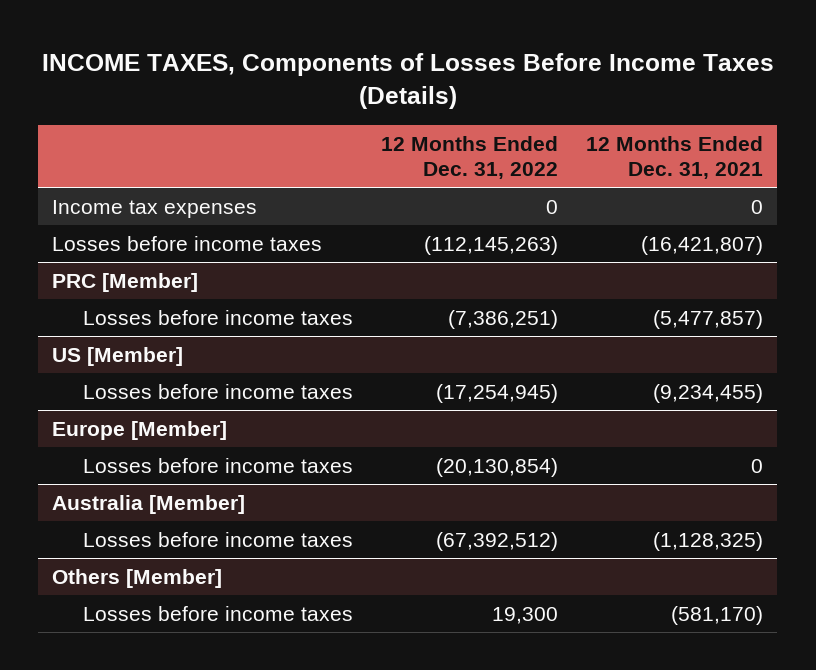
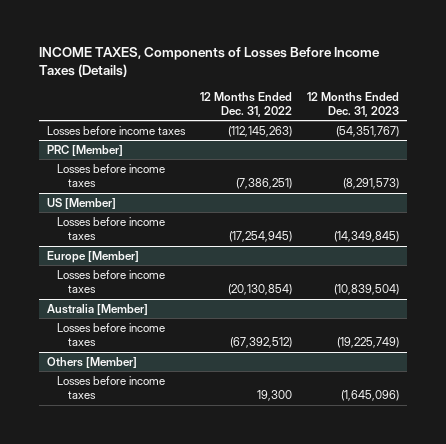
[586,135,764,180] 12 Months Ended Dec. 31, 2021 -> none
none -> [306,91,399,118] 12 Months Ended Dec. 31, 2023
[52,199,258,218] Income tax expenses -> none

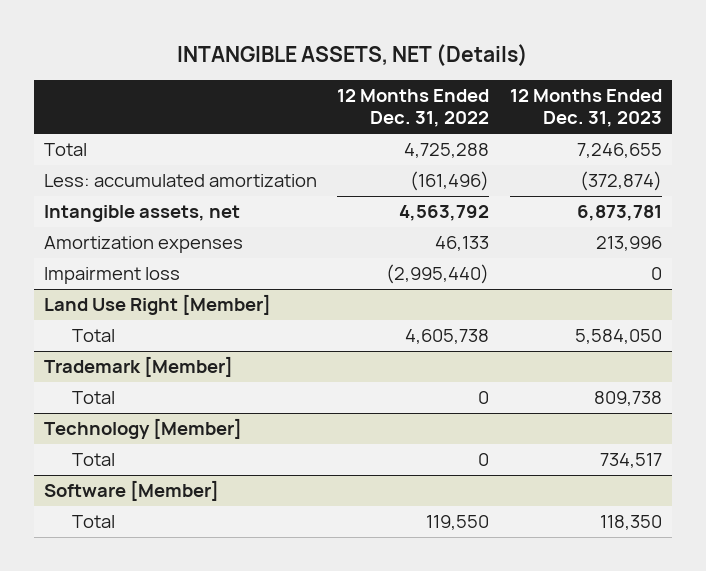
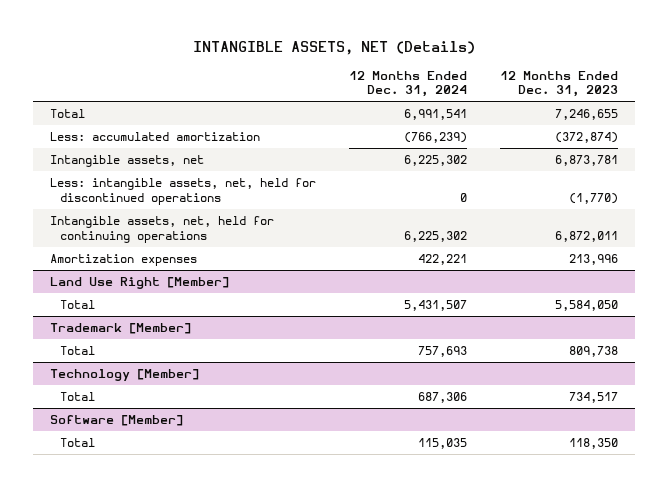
[337,89,490,128] 12 Months Ended Dec. 31, 2022 -> none
none -> [348,70,467,98] 12 Months Ended Dec. 31, 2024
none -> [49,178,316,205] Less: intangible assets, net, held for discontinued operations
none -> [49,216,274,243] Intangible assets, net, held for continuing operations
[43,267,180,285] Impairment loss -> none

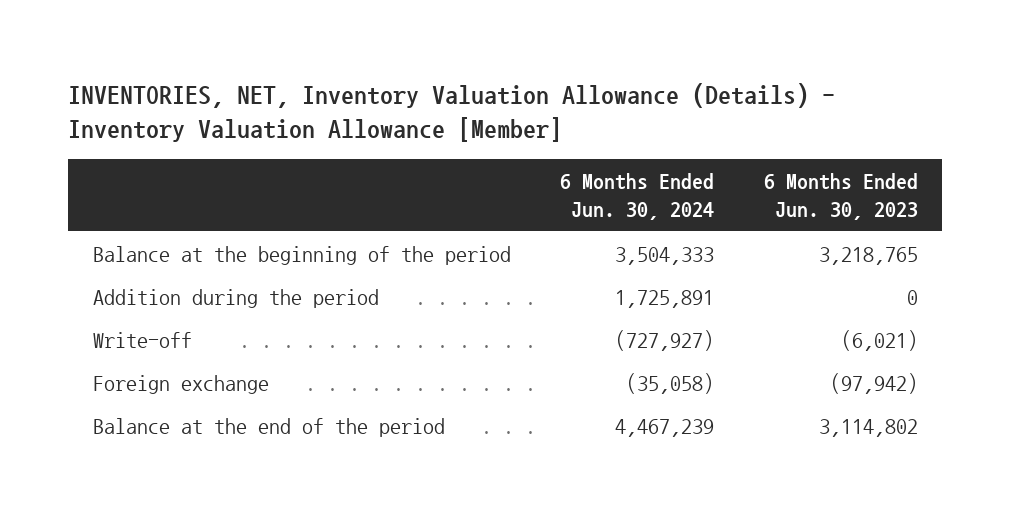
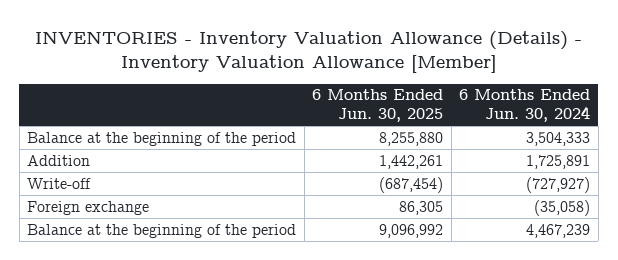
[68,82,836,143] INVENTORIES, NET, Inventory Valuation Allowance (Details) - Inventory Valuation Allowance [Member] -> [34,30,582,73] INVENTORIES - Inventory Valuation Allowance (Details) - Inventory Valuation Allowance [Member]
[763,172,918,221] 6 Months Ended Jun. 30, 2023 -> none
none -> [312,89,444,123] 6 Months Ended Jun. 30, 2025
[93,288,380,308] Addition during the period -> [27,154,91,166] Addition
[93,417,446,437] Balance at the end of the period -> [27,223,297,238] Balance at the beginning of the period

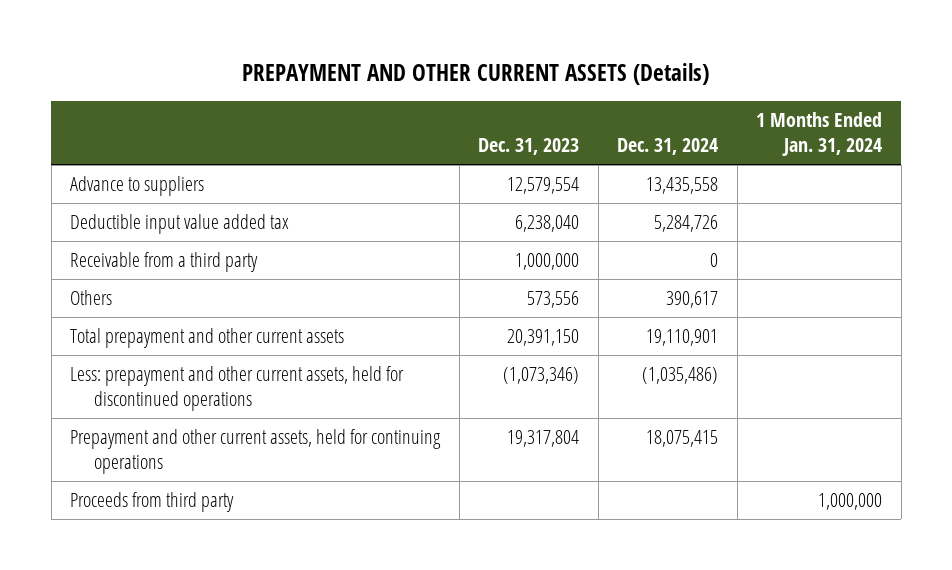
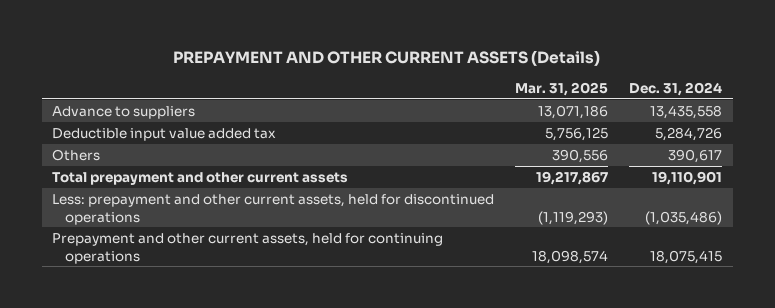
[478,137,580,155] Dec. 31, 2023 -> none
[756,112,883,156] 1 Months Ended Jan. 31, 2024 -> none
none -> [515,81,609,96] Mar. 31, 2025
[70,252,259,273] Receivable from a third party -> none
[70,492,235,513] Proceeds from third party -> none

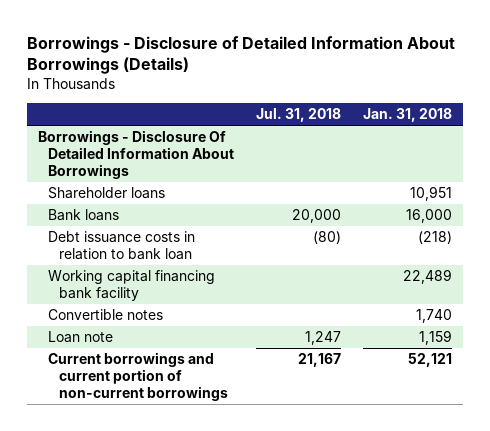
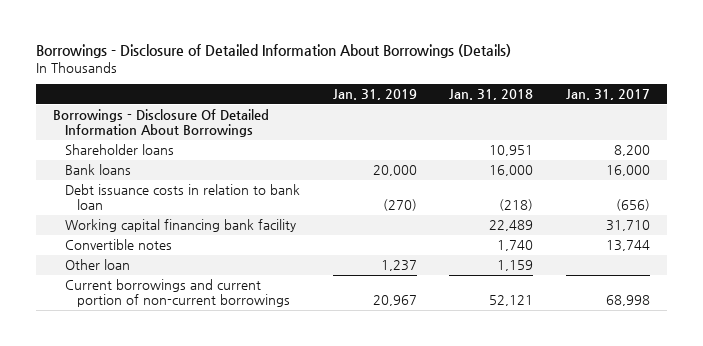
[256,108,342,123] Jul. 31, 2018 -> none
none -> [332,89,417,101] Jan. 31, 2019
none -> [566,89,651,101] Jan. 31, 2017
[48,331,114,344] Loan note -> [64,259,130,271] Other loan

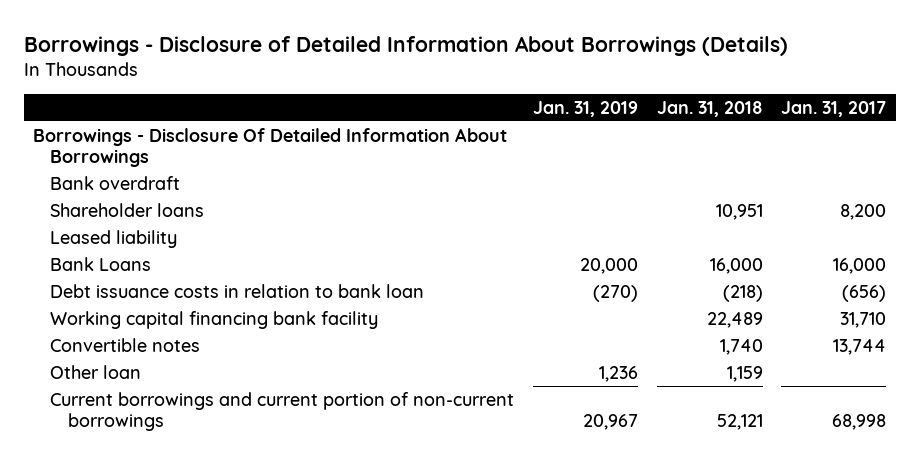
none -> [50,175,181,190] Bank overdraft
none -> [50,229,178,248] Leased liability
[64,164,131,176] Bank loans -> [50,256,152,271] Bank Loans
[380,260,417,272] 1,237 -> [599,365,639,382] 1,236

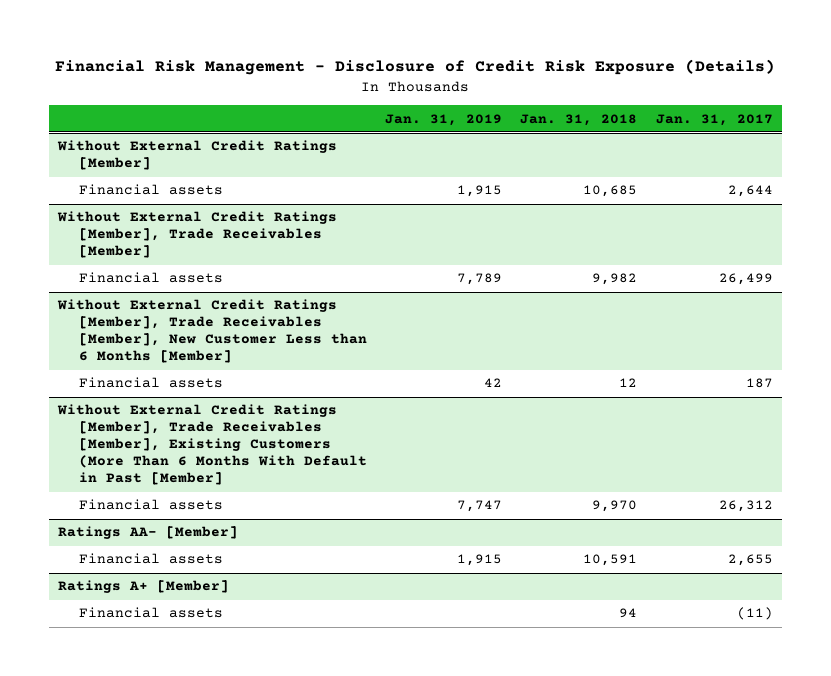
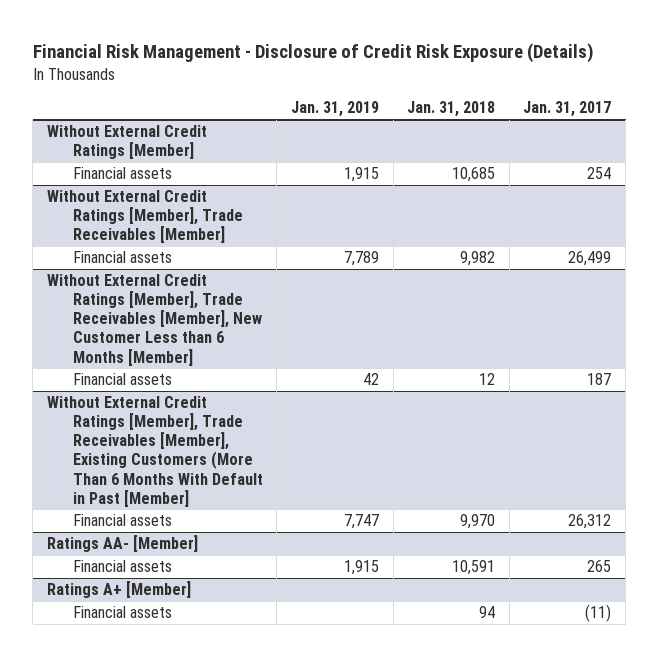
[727,185,773,198] 2,644 -> [587,167,612,180] 254
[727,554,773,567] 2,655 -> [587,560,612,573] 265

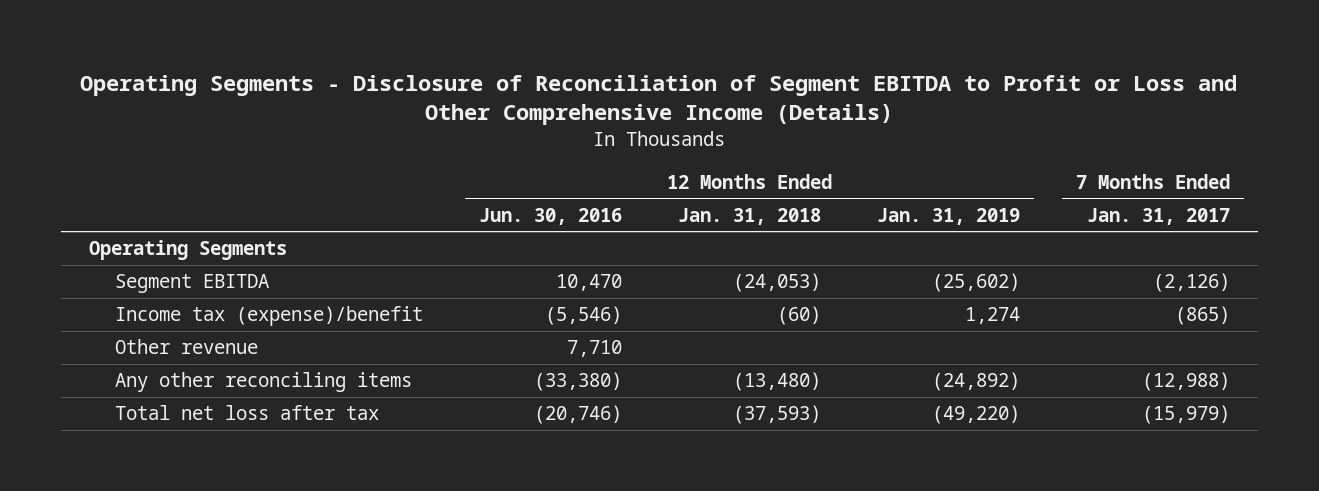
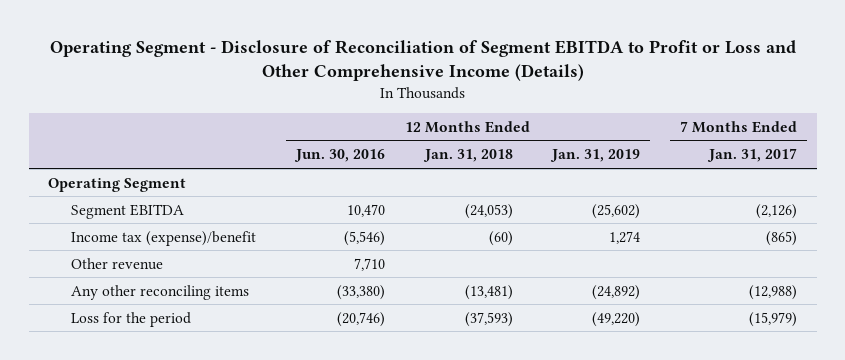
[80,74,1238,126] Operating Segments - Disclosure of Reconciliation of Segment EBITDA to Profit or Loss and Other Comprehensive Income (Details) -> [49,39,796,81] Operating Segment - Disclosure of Reconciliation of Segment EBITDA to Profit or Loss and Other Comprehensive Income (Details)
[88,240,287,261] Operating Segments -> [48,177,187,192] Operating Segment
[733,372,822,392] (13,480) -> [464,284,513,300] (13,481)
[115,405,380,421] Total net loss after tax -> [71,311,192,327] Loss for the period

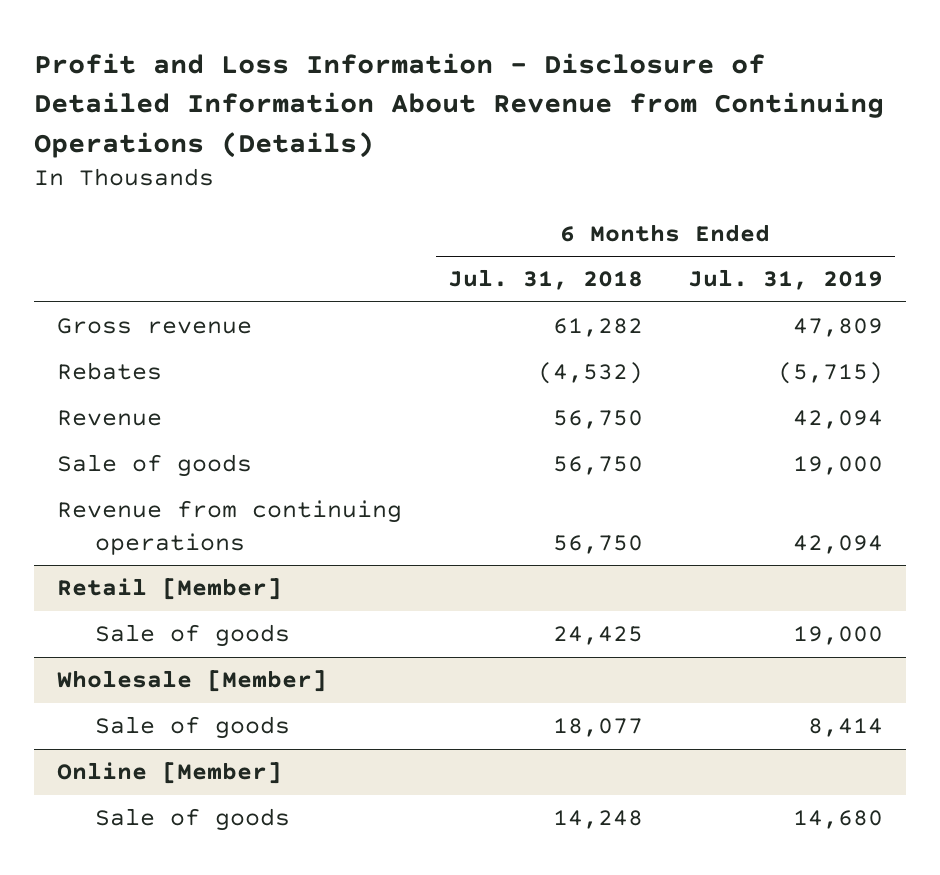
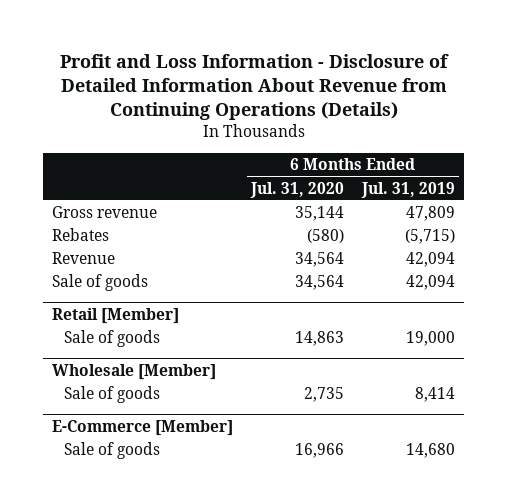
[447,269,643,291] Jul. 31, 2018 -> none
none -> [250,181,345,198] Jul. 31, 2020
[57,500,403,555] Revenue from continuing operations -> none
[793,456,884,476] 19,000 -> [405,275,455,291] 42,094
[57,762,283,785] Online [Member] -> none
none -> [52,419,234,436] E-Commerce [Member]

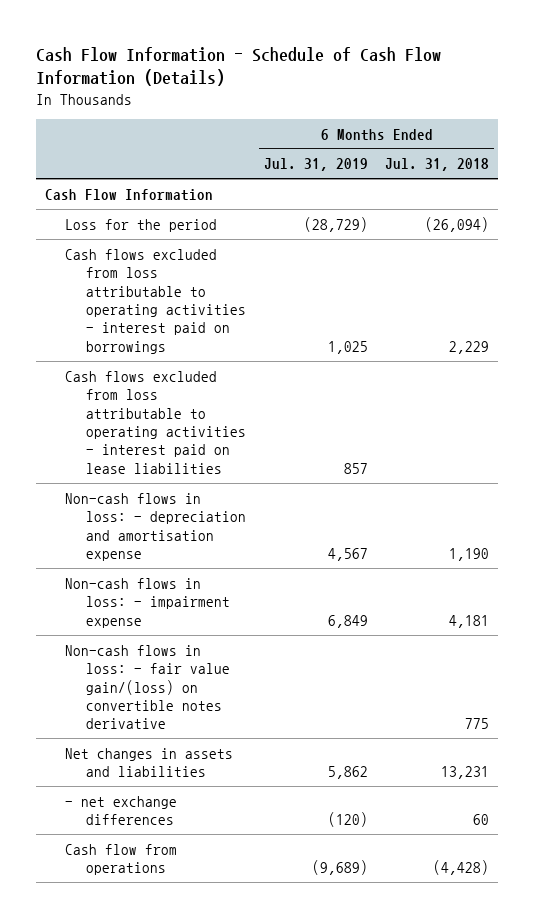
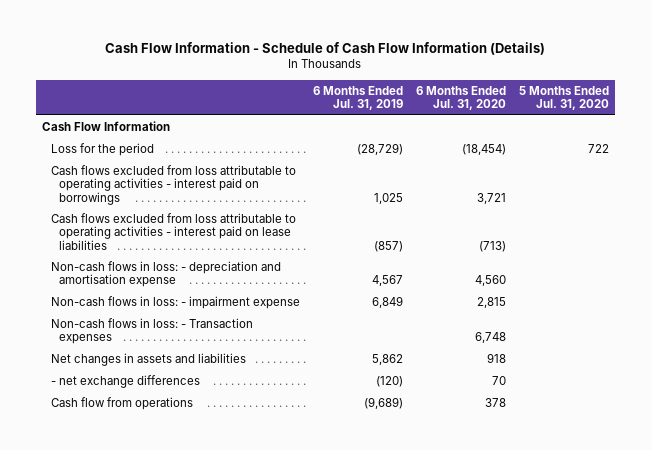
[385,158,490,172] Jul. 31, 2018 -> none
none -> [415,85,506,110] 6 Months Ended Jul. 31, 2020
none -> [518,85,609,110] 5 Months Ended Jul. 31, 2020
[343,462,368,474] 857 -> [373,240,403,252] (857)
[65,644,230,730] Non-cash flows in loss: - fair value gain/(loss) on convertible notes derivative -> none
none -> [50,317,253,345] Non-cash flows in loss: - Transaction expenses

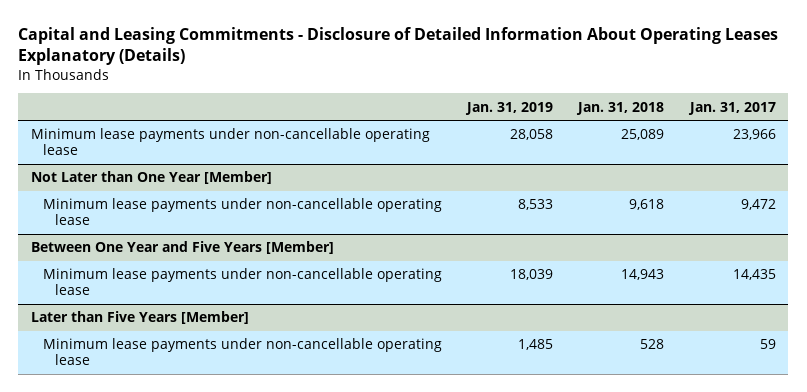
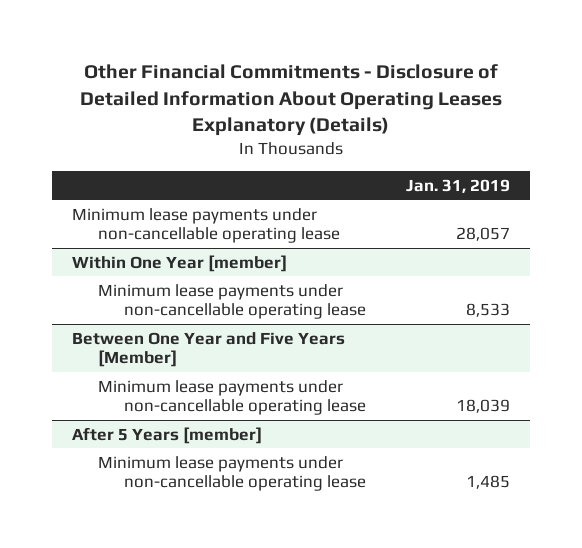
[18,26,779,66] Capital and Leasing Commitments - Disclosure of Detailed Information About Operating Leases Explanatory (Details) -> [80,64,503,137] Other Financial Commitments - Disclosure of Detailed Information About Operating Leases Explanatory (Details)
[576,101,665,115] Jan. 31, 2018 -> none
[687,101,776,115] Jan. 31, 2017 -> none
[510,129,554,141] 28,058 -> [456,227,511,242] 28,057
[31,171,273,185] Not Later than One Year [Member] -> [72,254,288,272] Within One Year [member]
[31,311,250,325] Later than Five Years [Member] -> [72,426,263,444] After 5 Years [member]

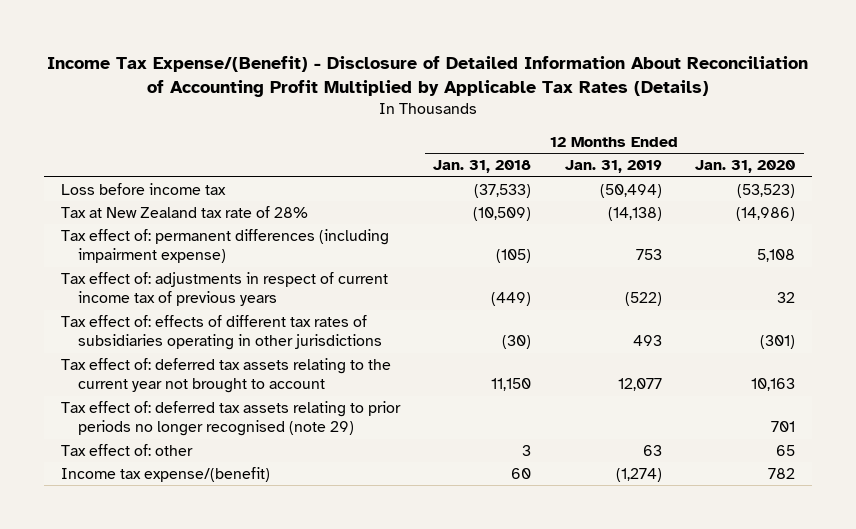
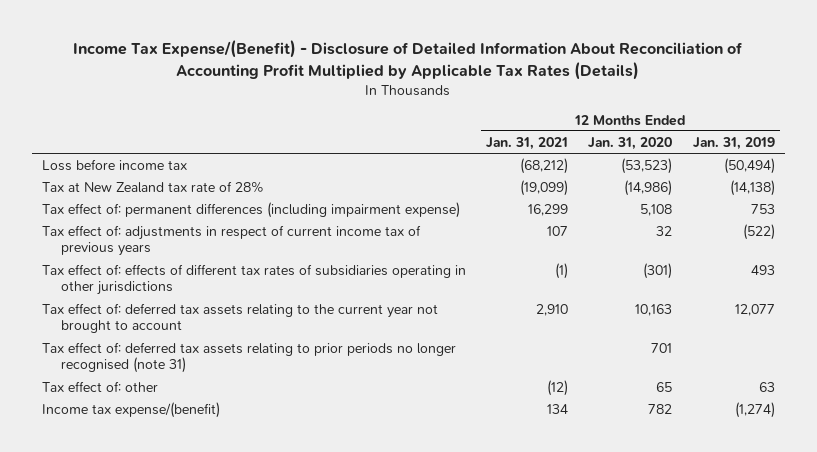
[433,160,532,174] Jan. 31, 2018 -> none
none -> [486,136,569,150] Jan. 31, 2021
[60,401,401,437] Tax effect of: deferred tax assets relating to prior periods no longer recognised (note 29) -> [42,341,457,374] Tax effect of: deferred tax assets relating to prior periods no longer recognised (note 31)

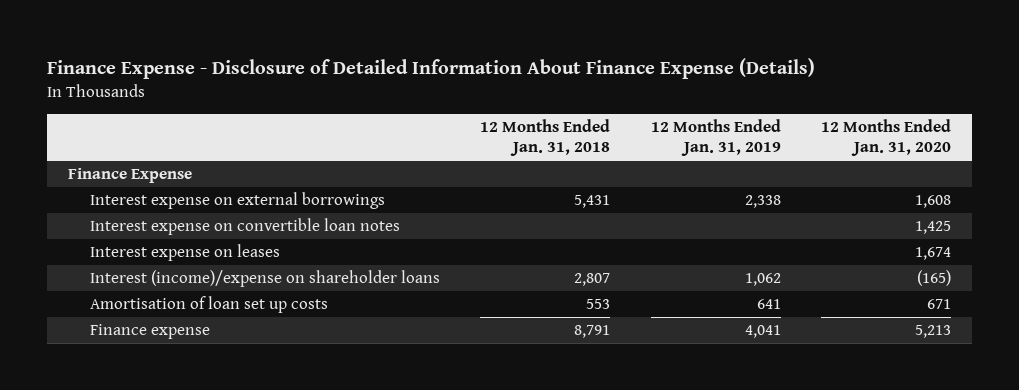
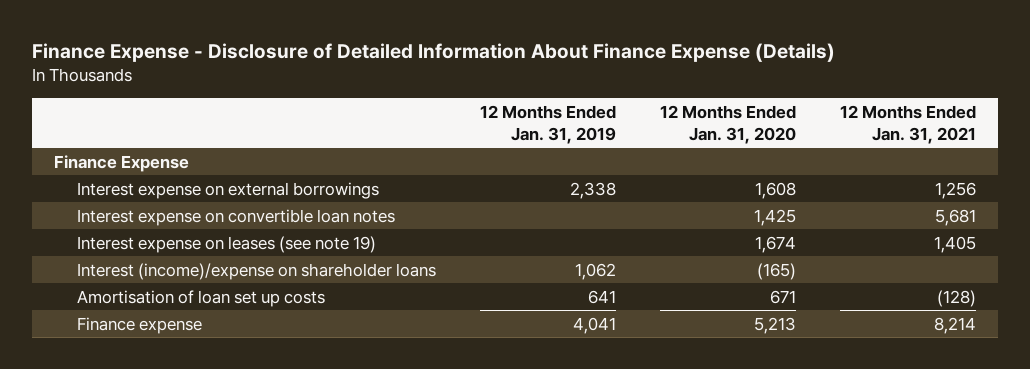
[480,119,611,157] 12 Months Ended Jan. 31, 2018 -> none
none -> [840,105,977,144] 12 Months Ended Jan. 31, 2021
[89,244,280,262] Interest expense on leases -> [77,235,377,253] Interest expense on leases (see note 19)

